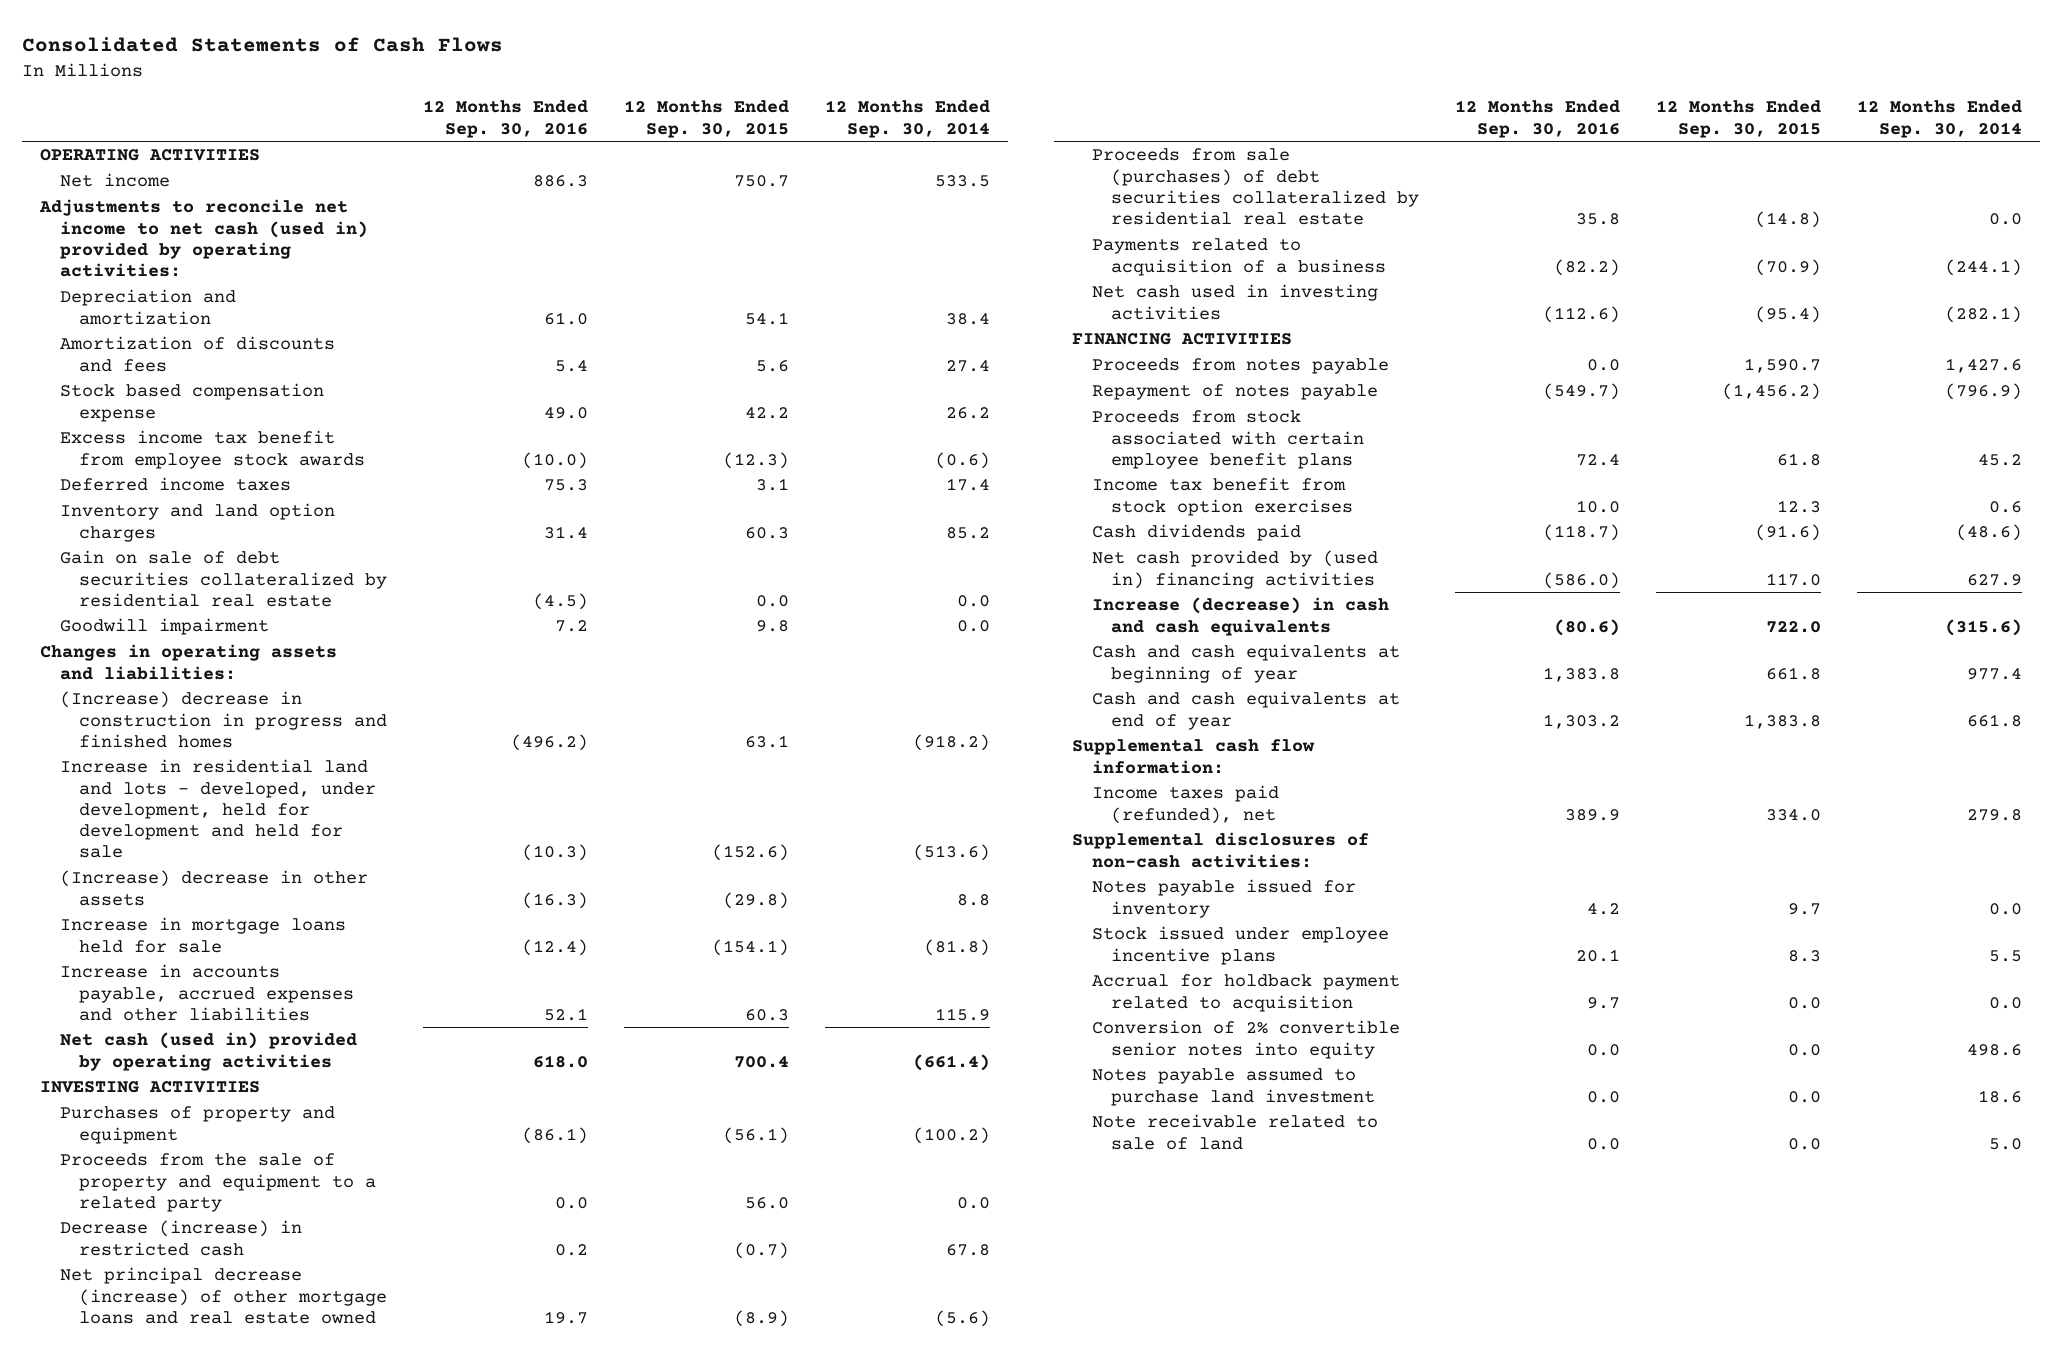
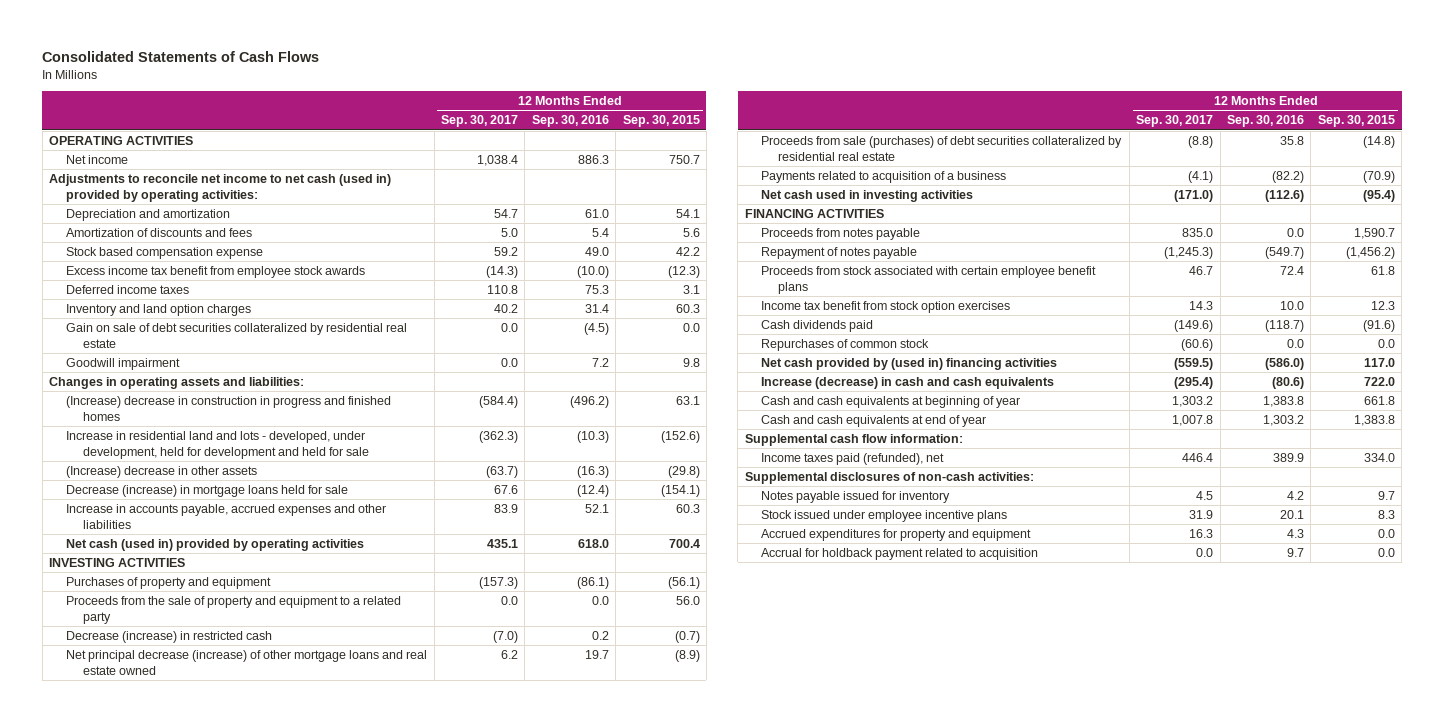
[825,100,991,138] 12 Months Ended Sep. 30, 2014 -> none
none -> [440,115,518,128] Sep. 30, 2017
[59,917,346,953] Increase in mortgage loans held for sale -> [66,484,349,497] Decrease (increase) in mortgage loans held for sale
none -> [761,338,930,351] Repurchases of common stock
none -> [761,528,1032,541] Accrued expenditures for property and equipment
[1091,1020,1400,1059] Conversion of 2% convertible senior notes into equity -> none
[1091,1068,1376,1106] Notes payable assumed to purchase land investment -> none
[1091,1114,1378,1150] Note receivable related to sale of land -> none

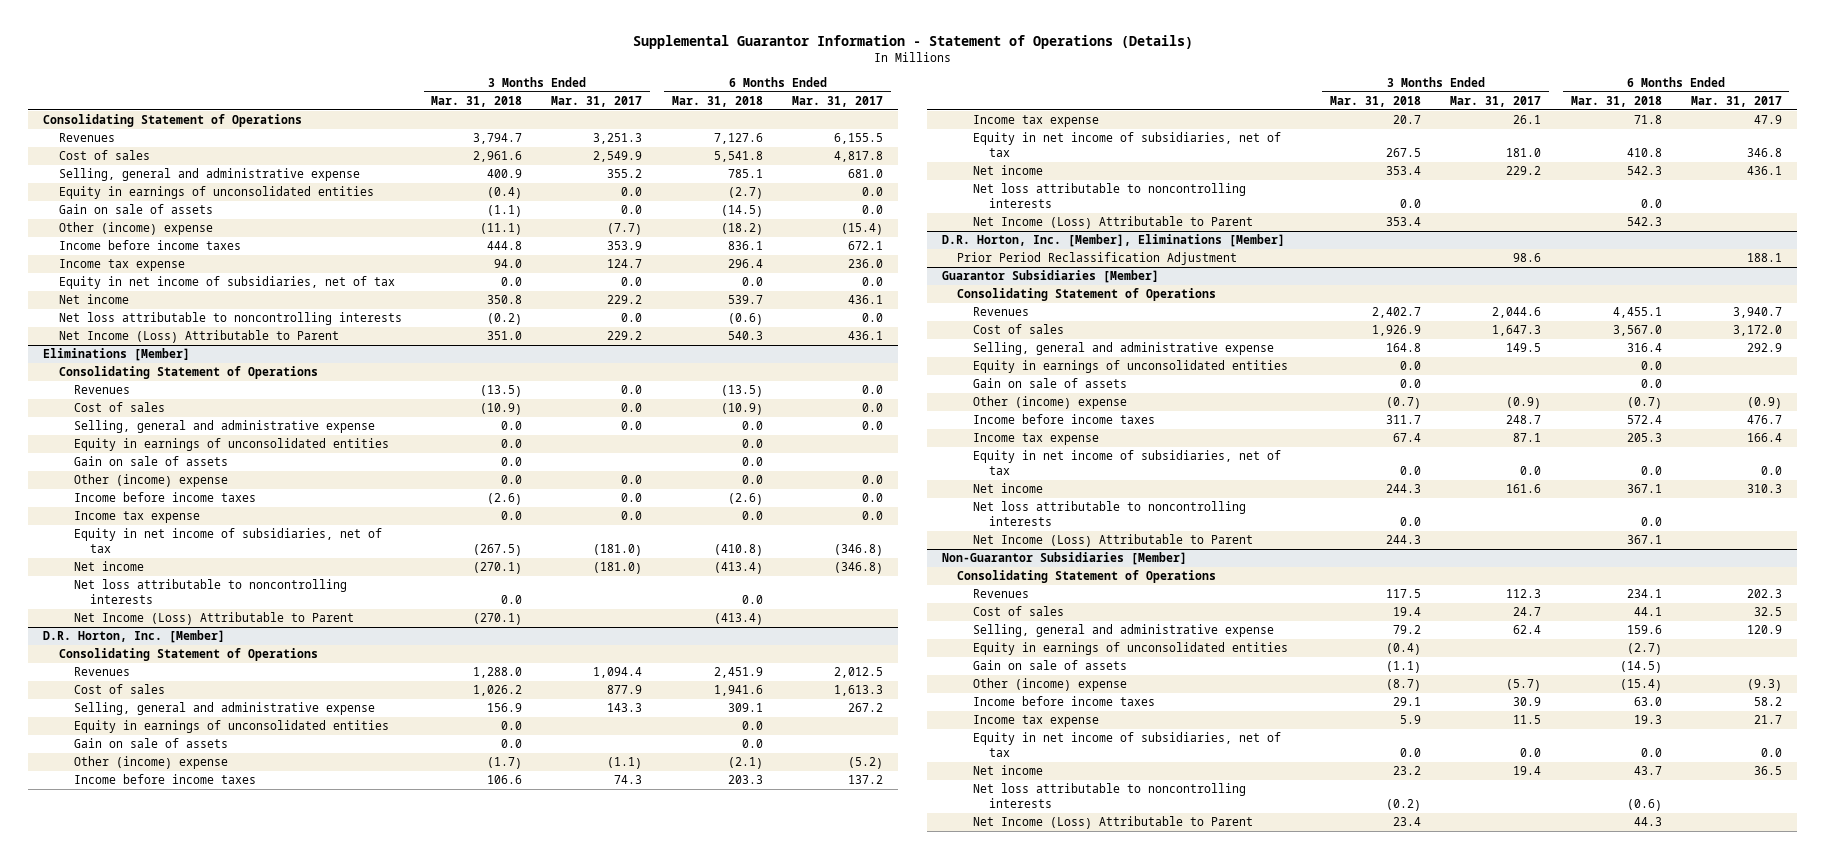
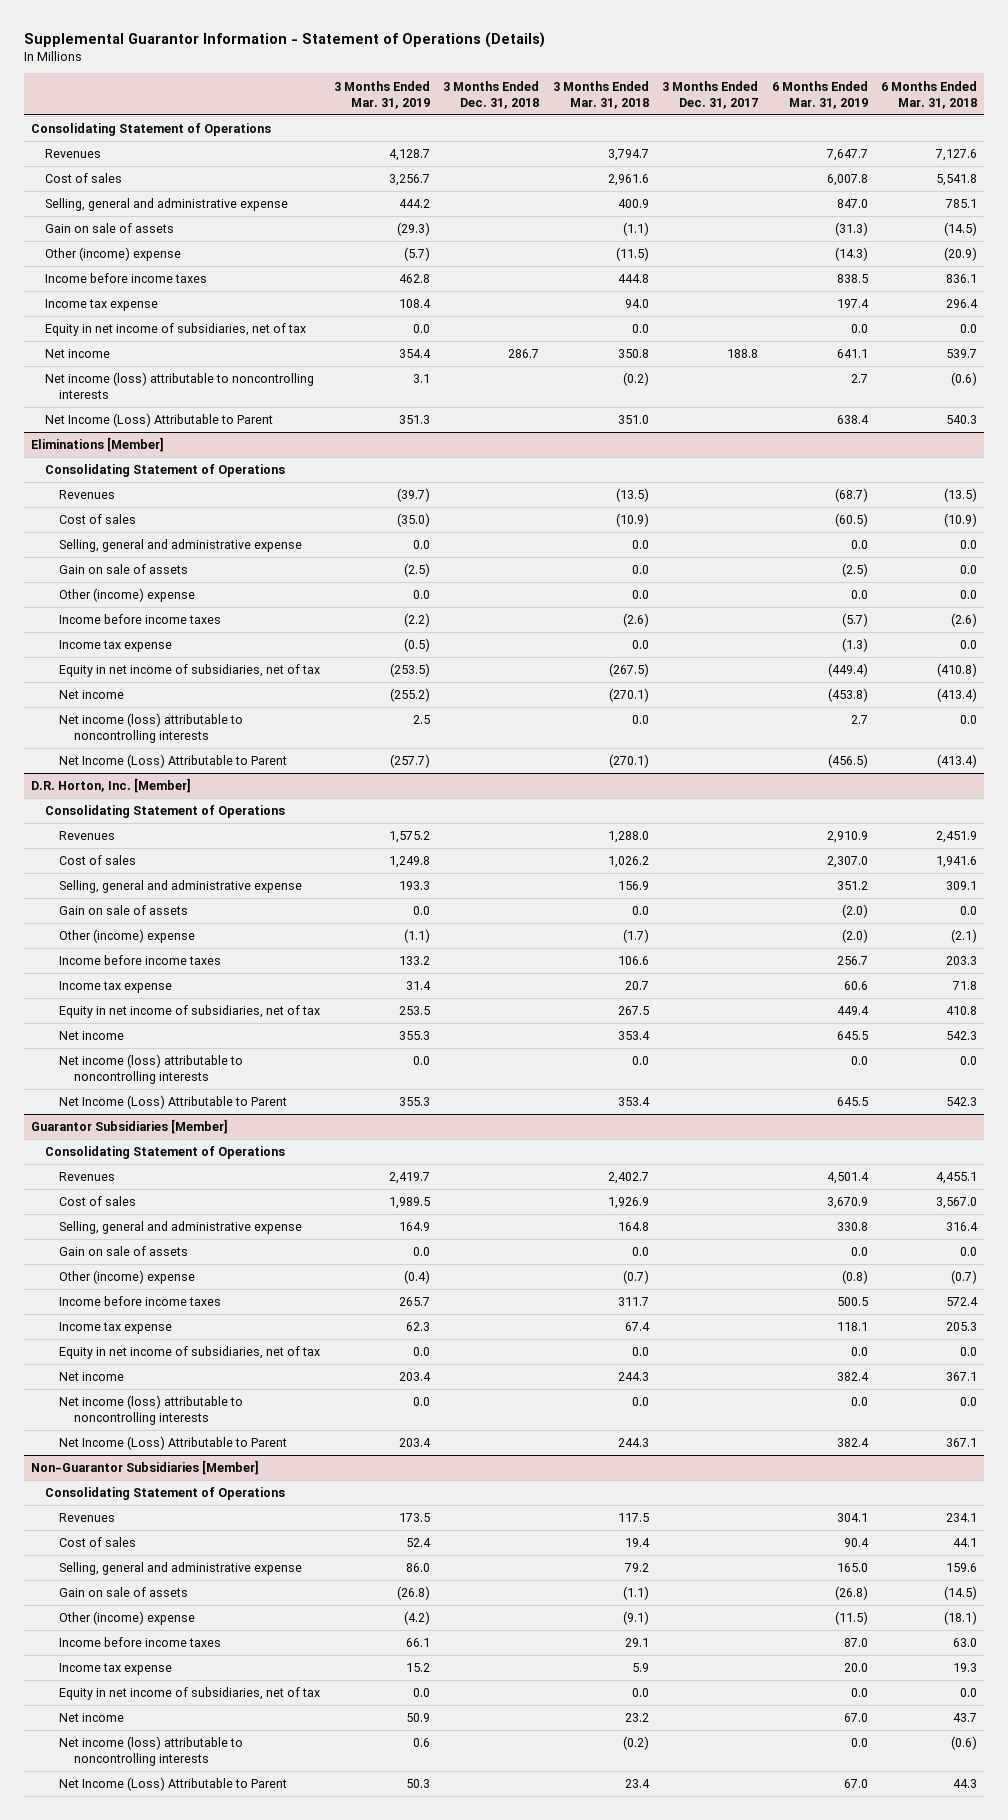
[551,96,643,108] Mar. 31, 2017 -> none
[792,96,884,108] Mar. 31, 2017 -> none
none -> [333,80,430,109] 3 Months Ended Mar. 31, 2019
none -> [443,80,540,109] 3 Months Ended Dec. 31, 2018
none -> [662,80,759,109] 3 Months Ended Dec. 31, 2017
none -> [771,80,868,109] 6 Months Ended Mar. 31, 2019
[58,186,374,200] Equity in earnings of unconsolidated entities -> none
[480,223,523,236] (11.1) -> [615,247,649,262] (11.5)
[720,223,763,236] (18.2) -> [944,247,978,262] (20.9)
[58,312,402,326] Net loss attributable to noncontrolling interests -> [45,372,315,400] Net income (loss) attributable to noncontrolling interests
[74,438,390,452] Equity in earnings of unconsolidated entities -> none
[74,579,348,605] Net loss attributable to noncontrolling interests -> [59,713,244,744] Net income (loss) attributable to noncontrolling interests
[74,720,390,734] Equity in earnings of unconsolidated entities -> none
[973,183,1247,209] Net loss attributable to noncontrolling interests -> [59,1054,244,1085] Net income (loss) attributable to noncontrolling interests
[941,234,1285,248] D.R. Horton, Inc. [Member], Eliminations [Member] -> none
[957,252,1238,266] Prior Period Reclassification Adjustment -> none
[973,360,1289,374] Equity in earnings of unconsolidated entities -> none
[973,501,1247,527] Net loss attributable to noncontrolling interests -> [59,1395,244,1426] Net income (loss) attributable to noncontrolling interests
[973,642,1289,656] Equity in earnings of unconsolidated entities -> none
[1385,679,1421,692] (8.7) -> [622,1611,649,1626] (9.1)
[1619,679,1662,692] (15.4) -> [944,1611,978,1626] (18.1)
[973,783,1247,809] Net loss attributable to noncontrolling interests -> [59,1736,244,1767] Net income (loss) attributable to noncontrolling interests

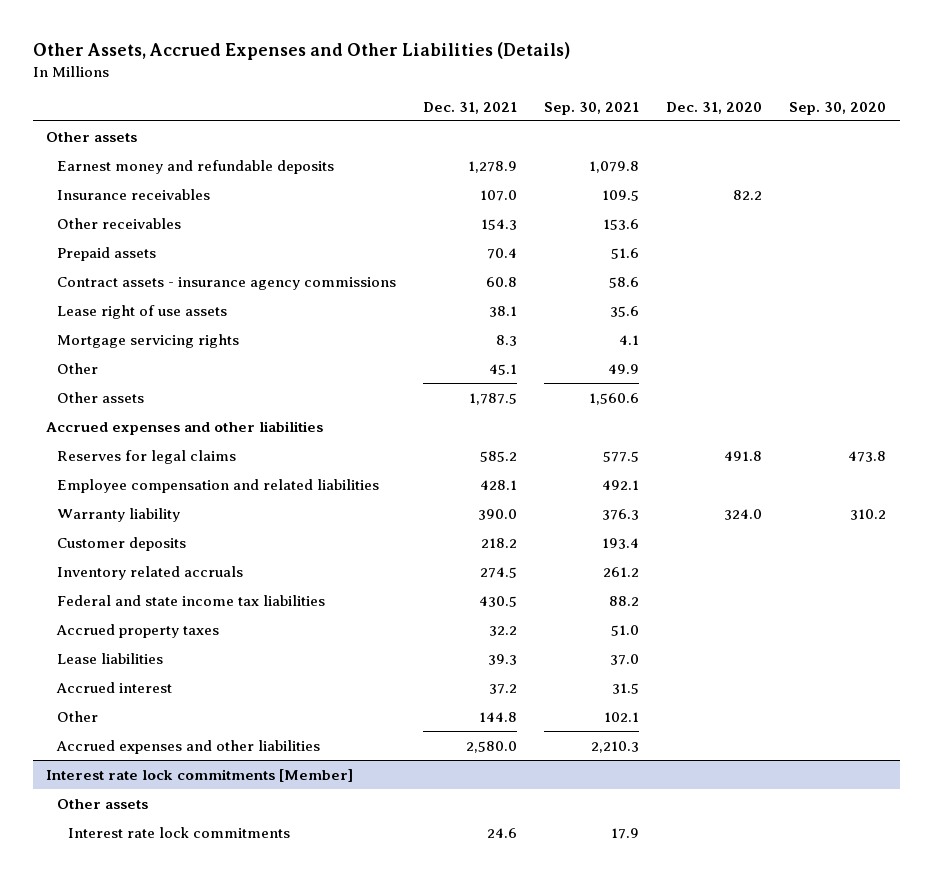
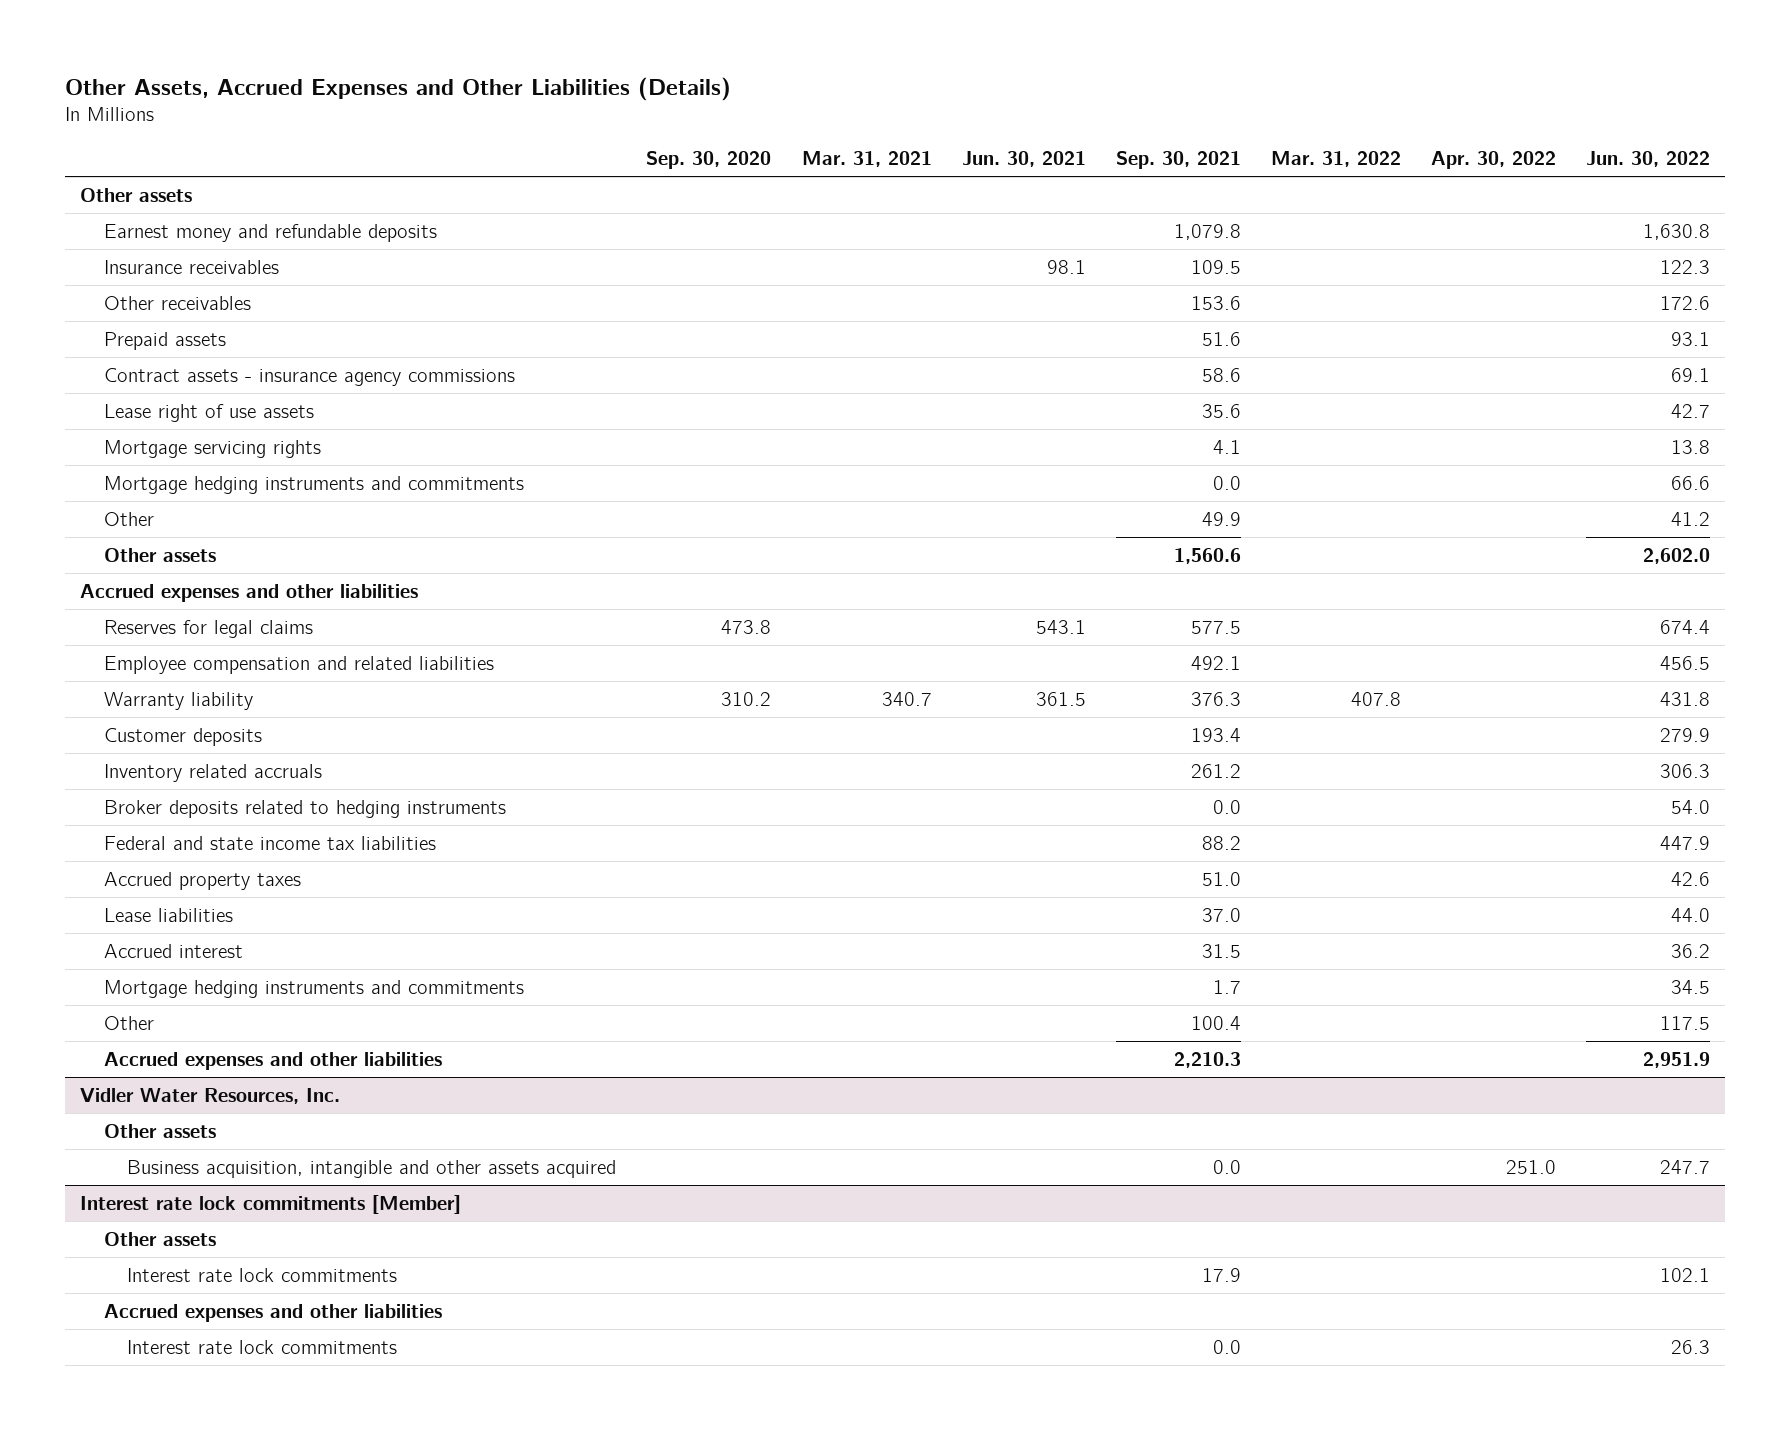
[423,101,518,114] Dec. 31, 2021 -> none
[666,101,763,114] Dec. 31, 2020 -> none
none -> [801,150,932,167] Mar. 31, 2021
none -> [961,150,1086,167] Jun. 30, 2021
none -> [1271,150,1402,167] Mar. 31, 2022
none -> [1431,150,1557,169] Apr. 30, 2022
none -> [1586,150,1711,167] Jun. 30, 2022
none -> [103,475,524,494] Mortgage hedging instruments and commitments
none -> [103,799,506,818] Broker deposits related to hedging instruments
none -> [103,979,524,998] Mortgage hedging instruments and commitments
[604,711,640,722] 102.1 -> [1190,1015,1241,1030] 100.4
none -> [79,1087,340,1104] Vidler Water Resources, Inc.
none -> [103,1123,216,1138] Other assets
none -> [127,1159,617,1178] Business acquisition, intangible and other assets acquired
none -> [103,1303,442,1322] Accrued expenses and other liabilities
none -> [127,1339,398,1354] Interest rate lock commitments

